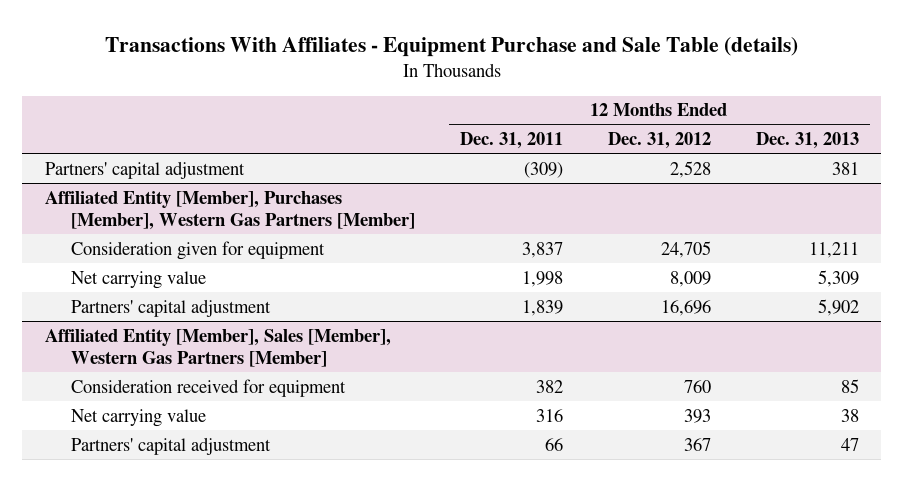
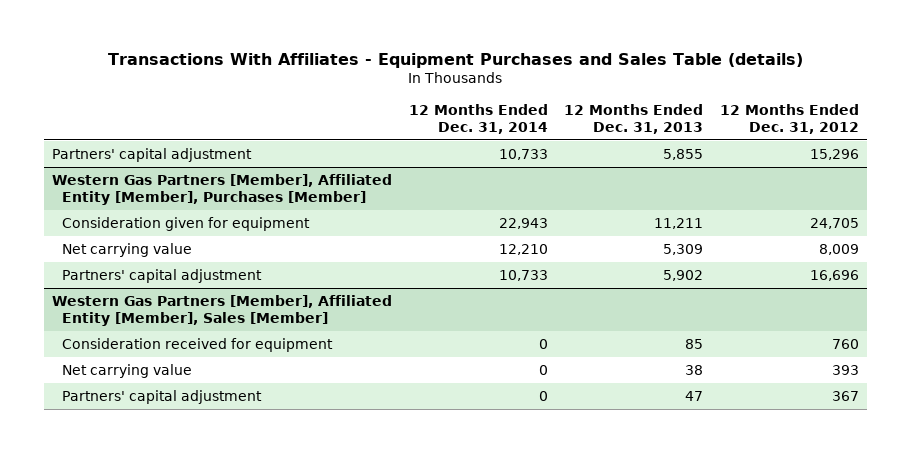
[104,36,798,57] Transactions With Affiliates - Equipment Purchase and Sale Table (details) -> [108,52,804,68] Transactions With Affiliates - Equipment Purchases and Sales Table (details)
[459,131,563,149] Dec. 31, 2011 -> none
none -> [408,103,548,134] 12 Months Ended Dec. 31, 2014
[669,160,711,178] 2,528 -> [809,148,859,160] 15,296
[831,161,859,175] 381 -> [663,148,704,160] 5,855
[44,190,415,231] Affiliated Entity [Member], Purchases [Member], Western Gas Partners [Member] -> [51,173,392,206] Western Gas Partners [Member], Affiliated Entity [Member], Purchases [Member]
[44,328,391,368] Affiliated Entity [Member], Sales [Member], Western Gas Partners [Member] -> [51,294,392,327] Western Gas Partners [Member], Affiliated Entity [Member], Sales [Member]

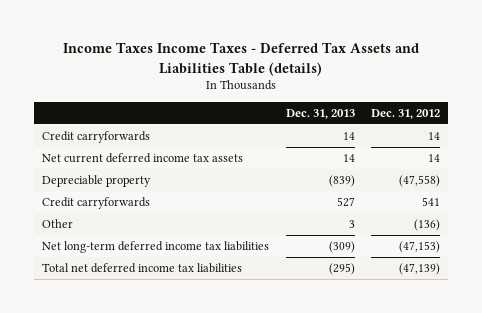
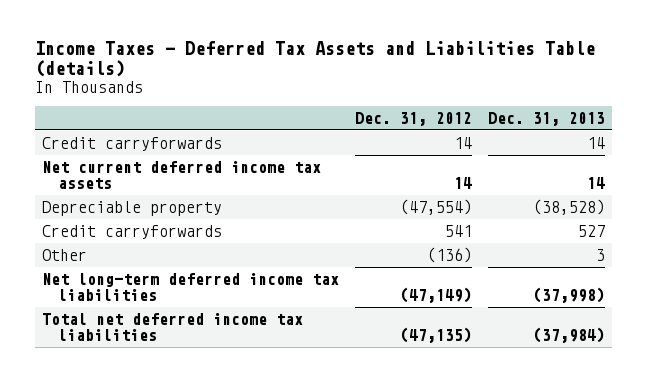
[63,42,420,76] Income Taxes Income Taxes - Deferred Tax Assets and Liabilities Table (details) -> [34,40,595,78] Income Taxes - Deferred Tax Assets and Liabilities Table (details)
[328,175,355,188] (839) -> [532,198,605,215] (38,528)
[398,175,440,188] (47,558) -> [400,198,473,215] (47,554)
[328,241,355,254] (309) -> [532,286,605,303] (37,998)
[398,241,440,254] (47,153) -> [400,286,473,303] (47,149)
[328,263,355,276] (295) -> [532,326,605,343] (37,984)
[398,263,440,276] (47,139) -> [400,326,473,343] (47,135)

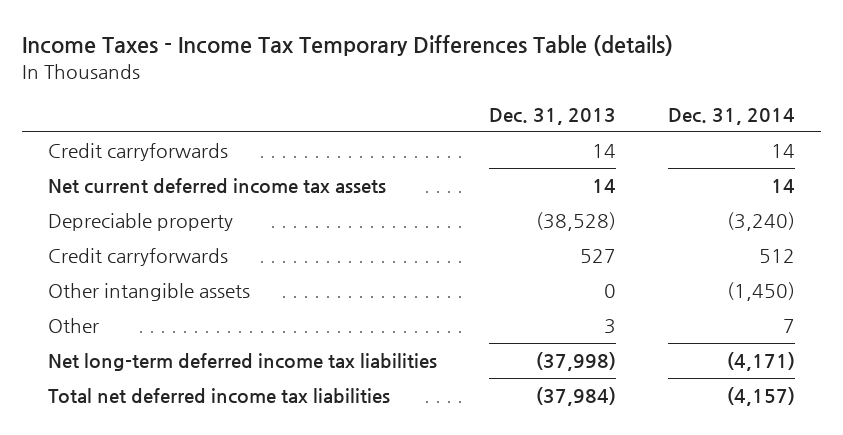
[34,40,595,78] Income Taxes - Deferred Tax Assets and Liabilities Table (details) -> [22,34,674,56] Income Taxes - Income Tax Temporary Differences Table (details)
[355,111,473,126] Dec. 31, 2012 -> none
none -> [667,107,795,125] Dec. 31, 2014
none -> [48,283,251,302] Other intangible assets

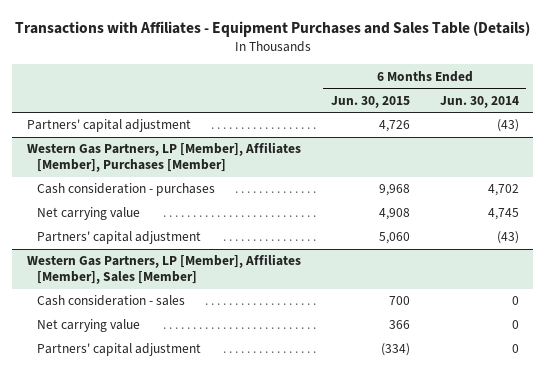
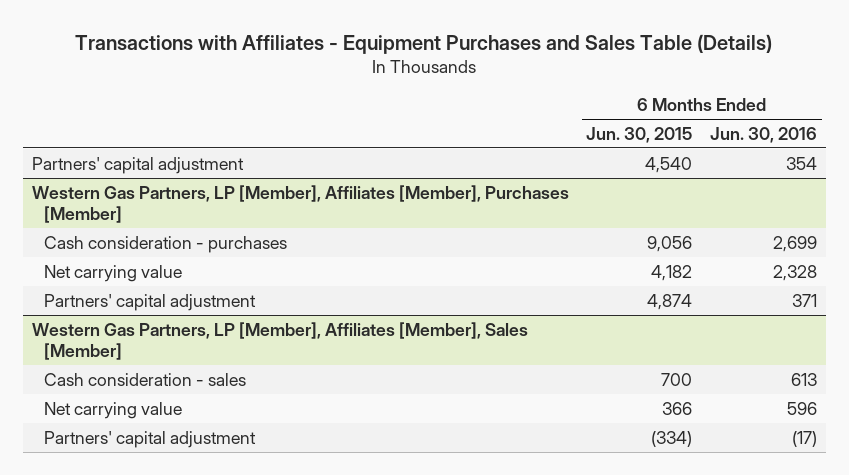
[439,95,519,108] Jun. 30, 2014 -> none
none -> [710,126,818,143] Jun. 30, 2016
[378,120,410,133] 4,726 -> [645,156,693,173] 4,540
[378,184,410,197] 9,968 -> [647,235,693,252] 9,056
[378,208,410,221] 4,908 -> [651,264,693,281] 4,182
[378,232,410,245] 5,060 -> [647,293,693,310] 4,874

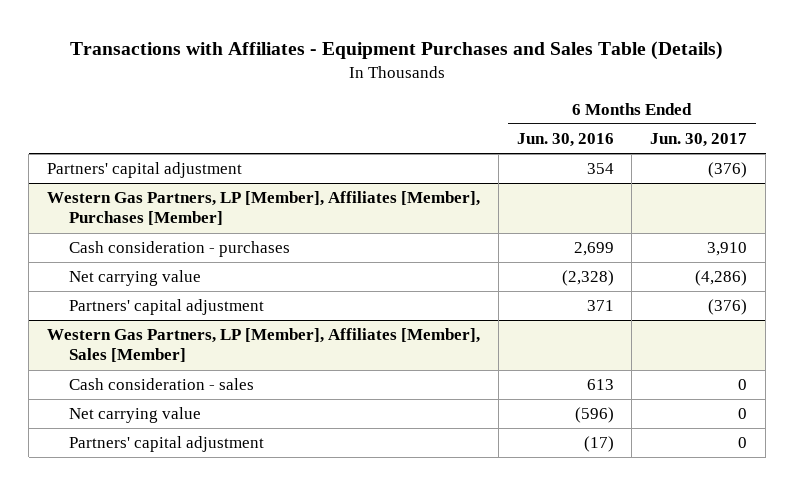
[586,126,693,143] Jun. 30, 2015 -> none
none -> [650,133,748,148] Jun. 30, 2017
[773,264,818,281] 2,328 -> [561,270,614,287] (2,328)
[787,401,818,415] 596 -> [574,407,614,424] (596)

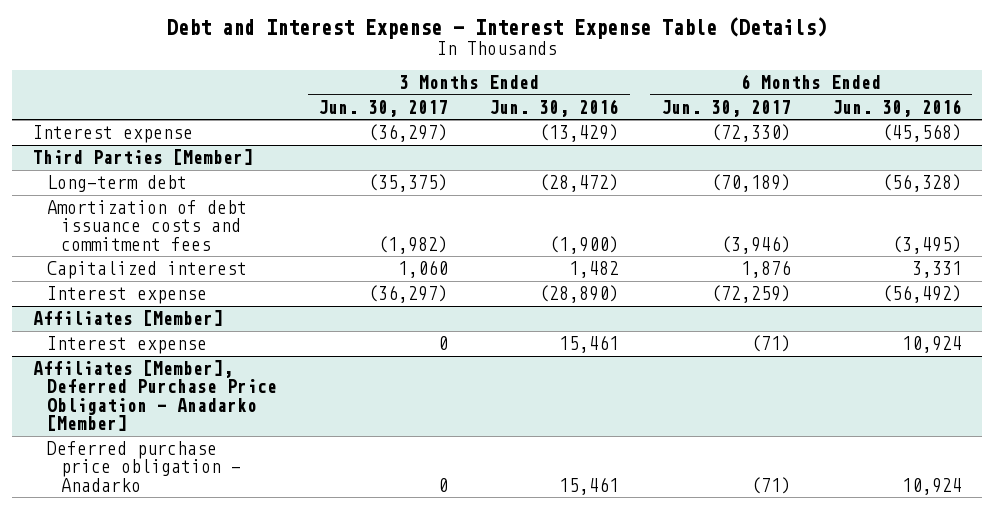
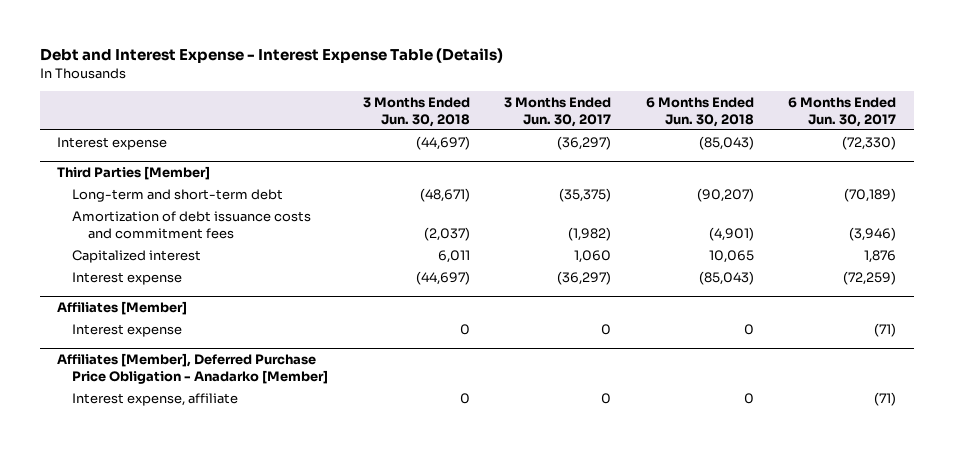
[489,98,620,117] Jun. 30, 2016 -> none
[831,98,962,117] Jun. 30, 2016 -> none
none -> [362,96,470,127] 3 Months Ended Jun. 30, 2018
none -> [645,96,754,127] 6 Months Ended Jun. 30, 2018
[46,175,187,193] Long-term debt -> [72,188,284,202] Long-term and short-term debt
[46,441,241,492] Deferred purchase price obligation - Anadarko -> [72,392,239,406] Interest expense, affiliate

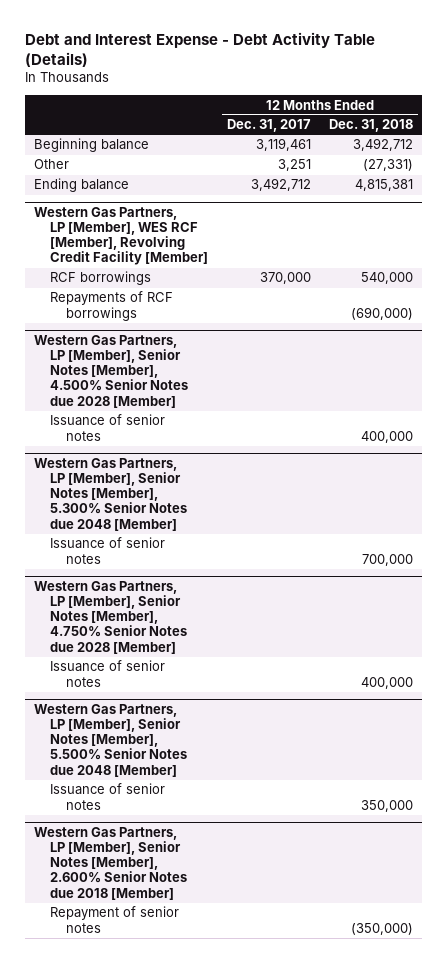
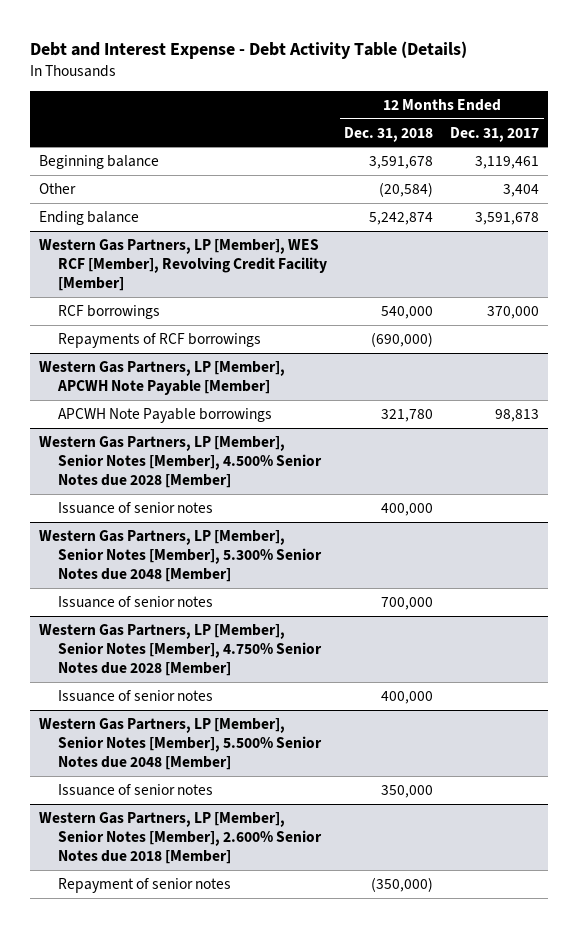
[353,138,414,152] 3,492,712 -> [369,155,434,169] 3,591,678
[277,159,311,172] 3,251 -> [503,183,540,197] 3,404
[363,159,414,172] (27,331) -> [379,181,434,197] (20,584)
[250,178,311,192] 3,492,712 -> [475,211,540,225] 3,591,678
[355,179,414,192] 4,815,381 -> [369,211,434,225] 5,242,874
none -> [38,360,285,396] Western Gas Partners, LP [Member], APCWH Note Payable [Member]
none -> [57,407,272,423] APCWH Note Payable borrowings

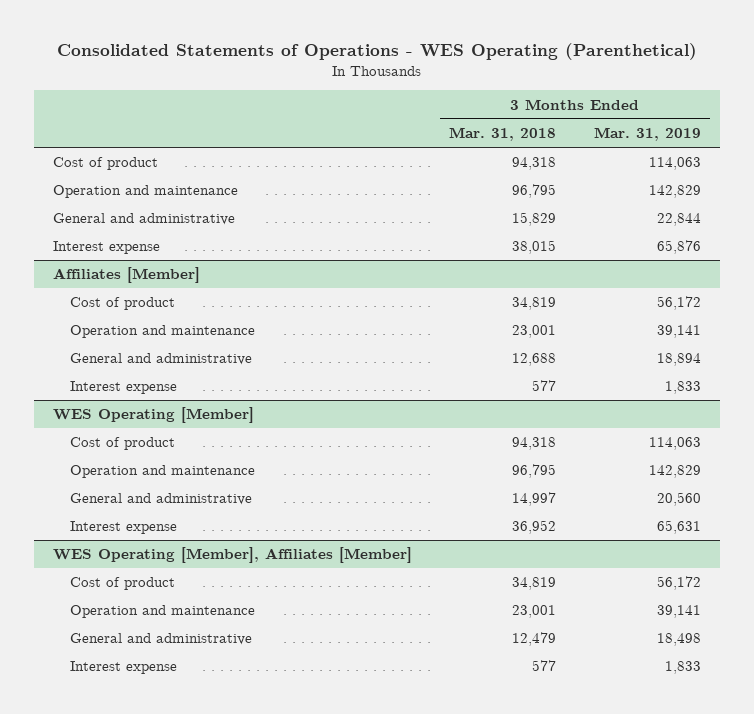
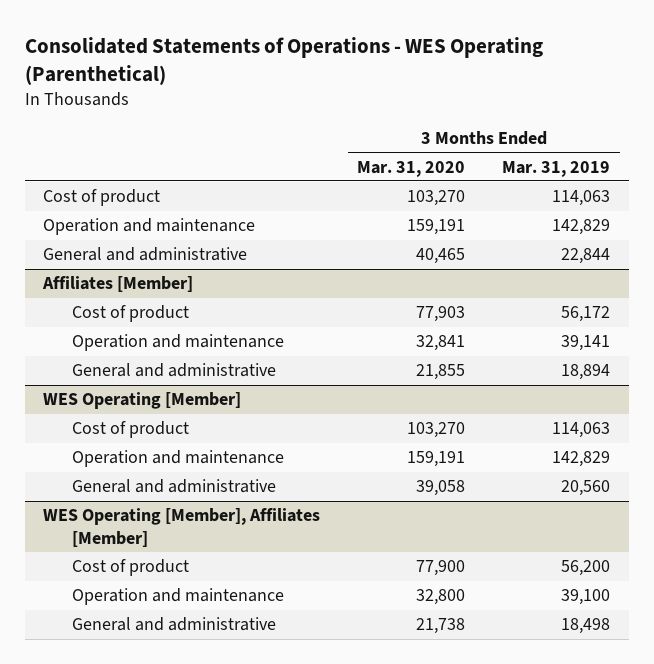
[449,127,557,142] Mar. 31, 2018 -> none
none -> [357,160,466,177] Mar. 31, 2020
[52,241,160,255] Interest expense -> none
[69,381,177,395] Interest expense -> none
[69,521,177,535] Interest expense -> none
[657,576,702,591] 56,172 -> [561,560,611,577] 56,200
[657,605,702,619] 39,141 -> [561,589,611,606] 39,100
[69,661,177,675] Interest expense -> none

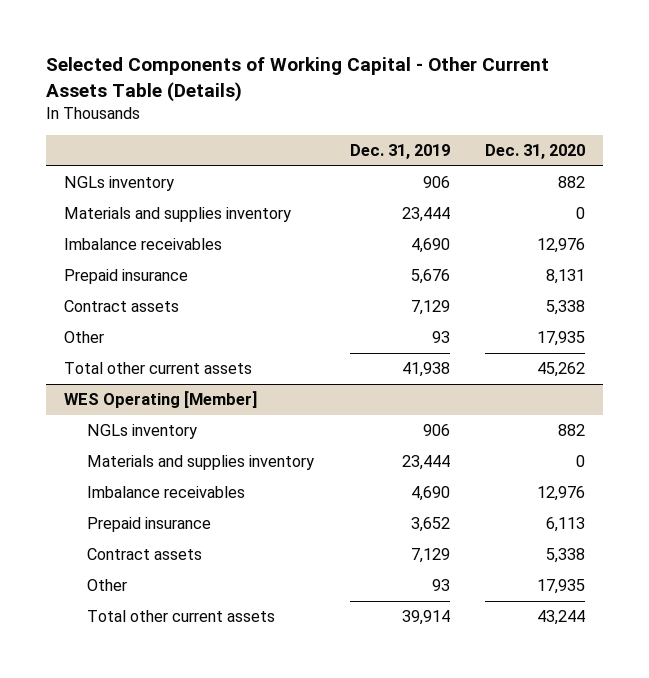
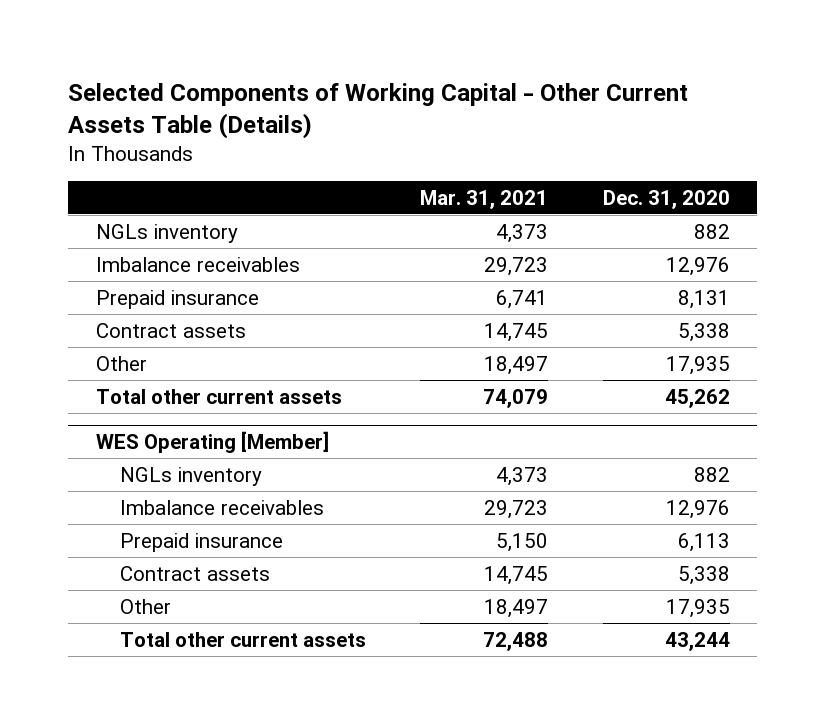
[349,144,450,160] Dec. 31, 2019 -> none
none -> [420,189,549,209] Mar. 31, 2021
[63,207,291,223] Materials and supplies inventory -> none
[87,455,315,471] Materials and supplies inventory -> none

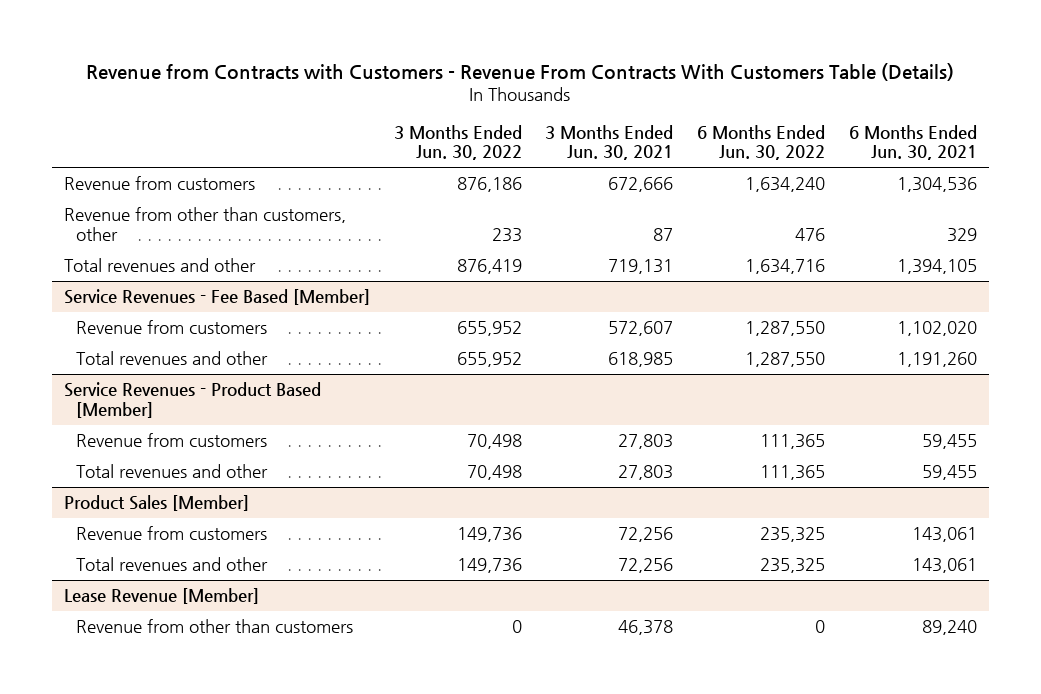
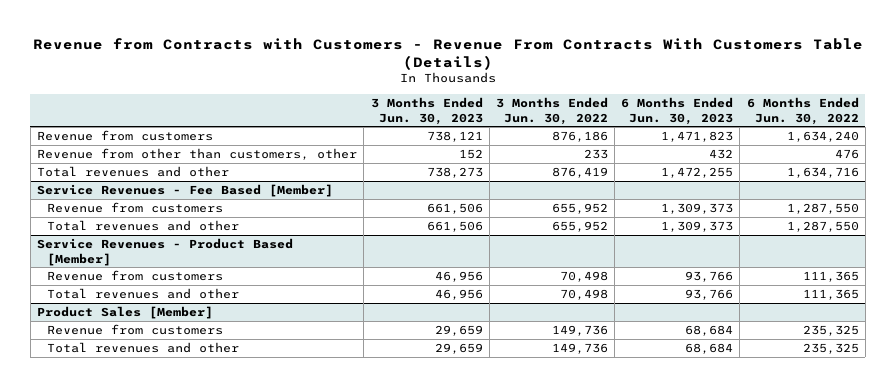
[545,124,674,161] 3 Months Ended Jun. 30, 2021 -> none
[848,124,977,161] 6 Months Ended Jun. 30, 2021 -> none
none -> [370,96,483,125] 3 Months Ended Jun. 30, 2023
none -> [621,96,734,125] 6 Months Ended Jun. 30, 2023
[63,588,259,605] Lease Revenue [Member] -> none
[76,619,354,634] Revenue from other than customers -> none

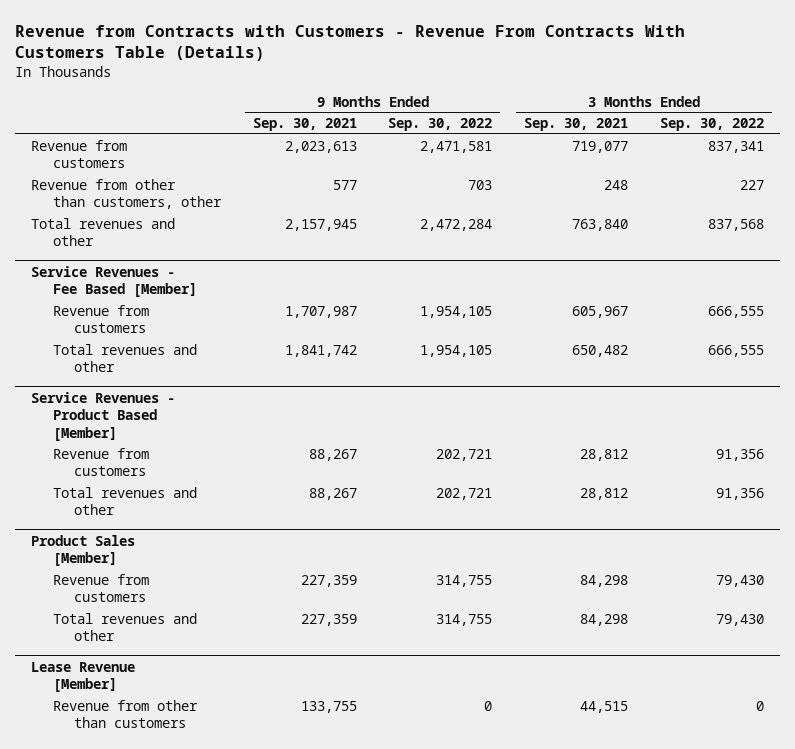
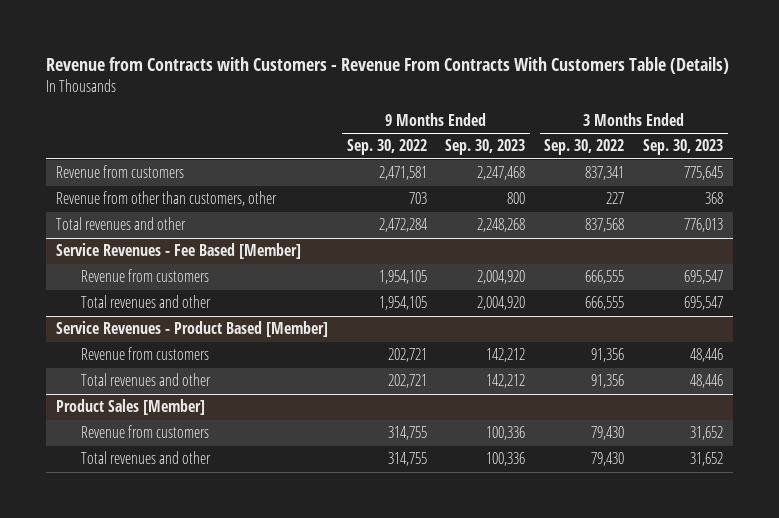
[252,118,357,132] Sep. 30, 2021 -> none
[524,118,629,132] Sep. 30, 2021 -> none
none -> [445,139,526,156] Sep. 30, 2023
none -> [643,139,724,156] Sep. 30, 2023
[30,661,135,693] Lease Revenue [Member] -> none
[52,699,198,729] Revenue from other than customers -> none

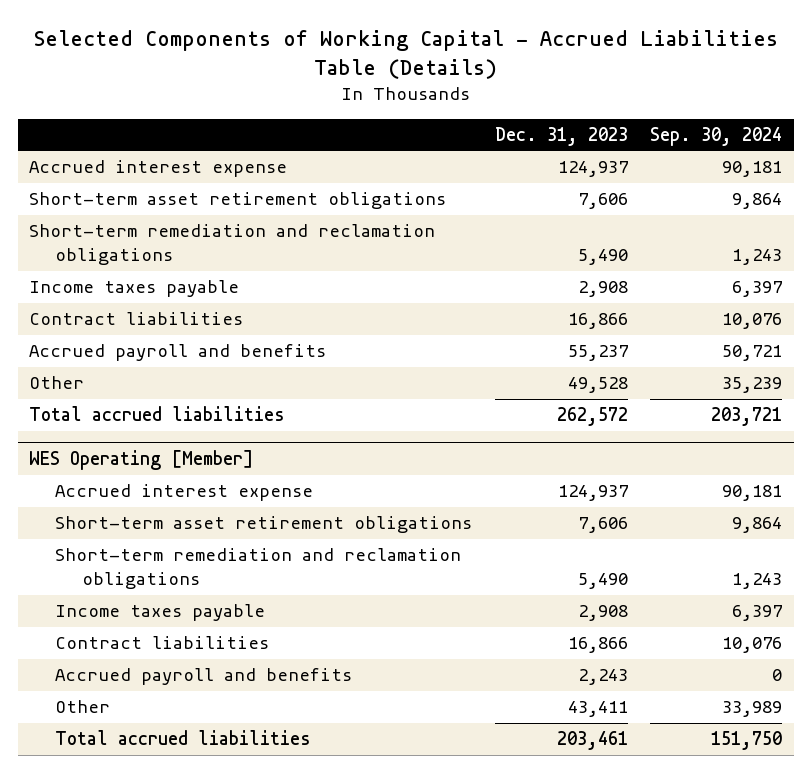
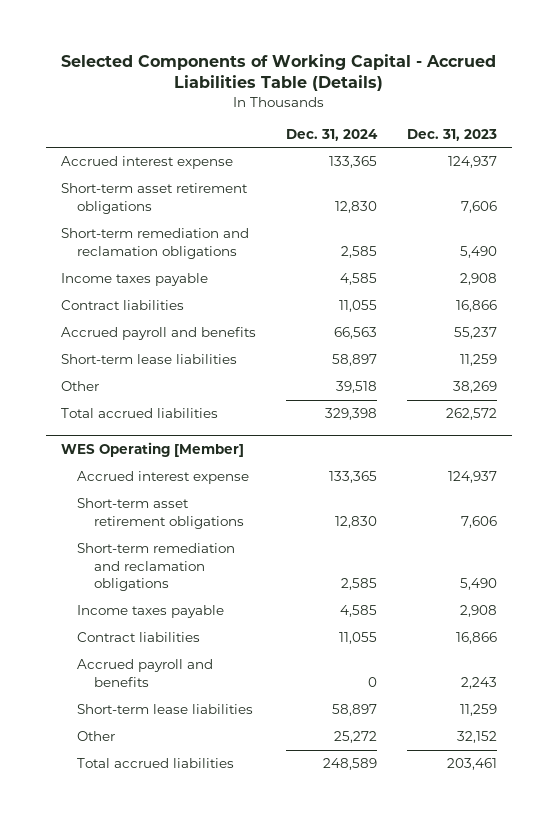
[650,126,783,146] Sep. 30, 2024 -> none
none -> [285,128,378,141] Dec. 31, 2024
none -> [60,354,237,365] Short-term lease liabilities
[567,377,628,394] 49,528 -> [452,381,497,394] 38,269
none -> [77,704,254,715] Short-term lease liabilities
[567,701,628,718] 43,411 -> [456,731,497,744] 32,152

